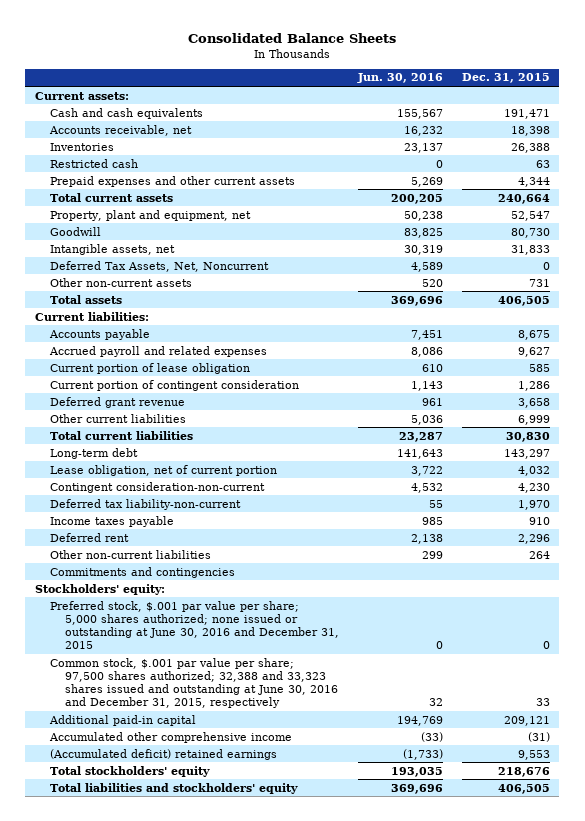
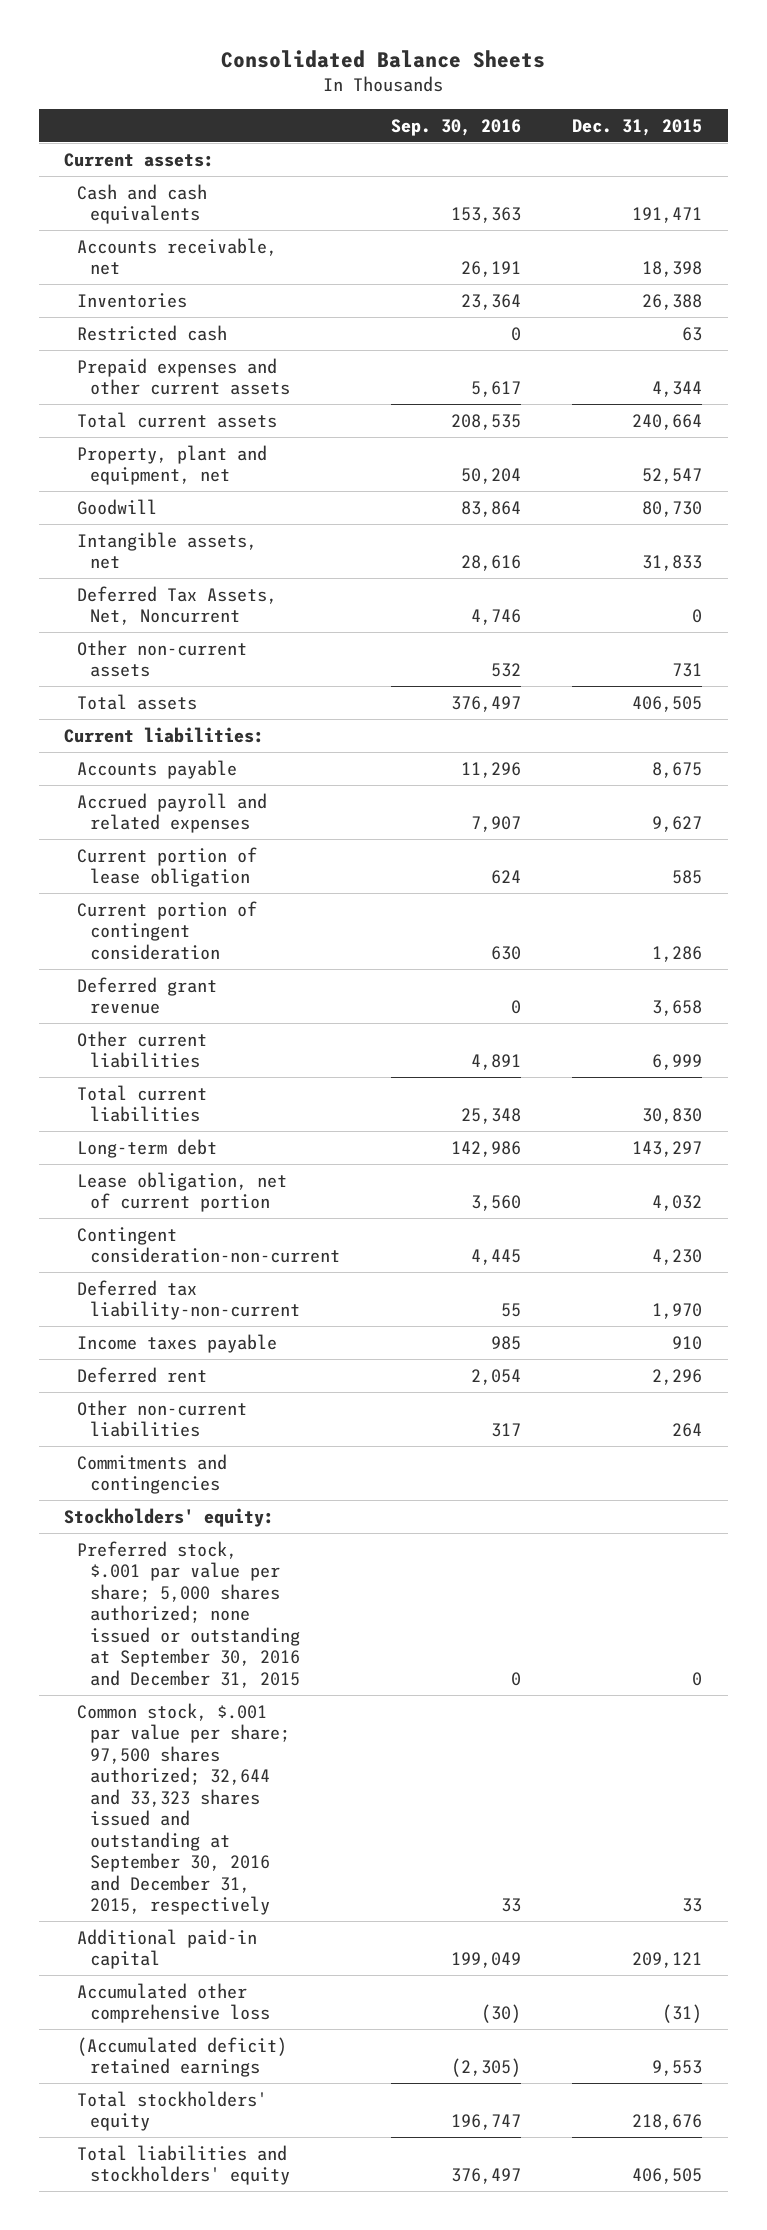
[356,73,443,84] Jun. 30, 2016 -> none
none -> [391,118,522,136] Sep. 30, 2016
[49,600,340,650] Preferred stock, $.001 par value per share; 5,000 shares authorized; none issued or outstanding at June 30, 2016 and December 31, 2015 -> [77,1540,301,1688] Preferred stock, $.001 par value per share; 5,000 shares authorized; none issued or outstanding at September 30, 2016 and December 31, 2015
[49,657,339,709] Common stock, $.001 par value per share; 97,500 shares authorized; 32,388 and 33,323 shares issued and outstanding at June 30, 2016 and December 31, 2015, respectively -> [77,1702,291,1916] Common stock, $.001 par value per share; 97,500 shares authorized; 32,644 and 33,323 shares issued and outstanding at September 30, 2016 and December 31, 2015, respectively
[48,731,292,743] Accumulated other comprehensive income -> [77,1982,271,2024] Accumulated other comprehensive loss

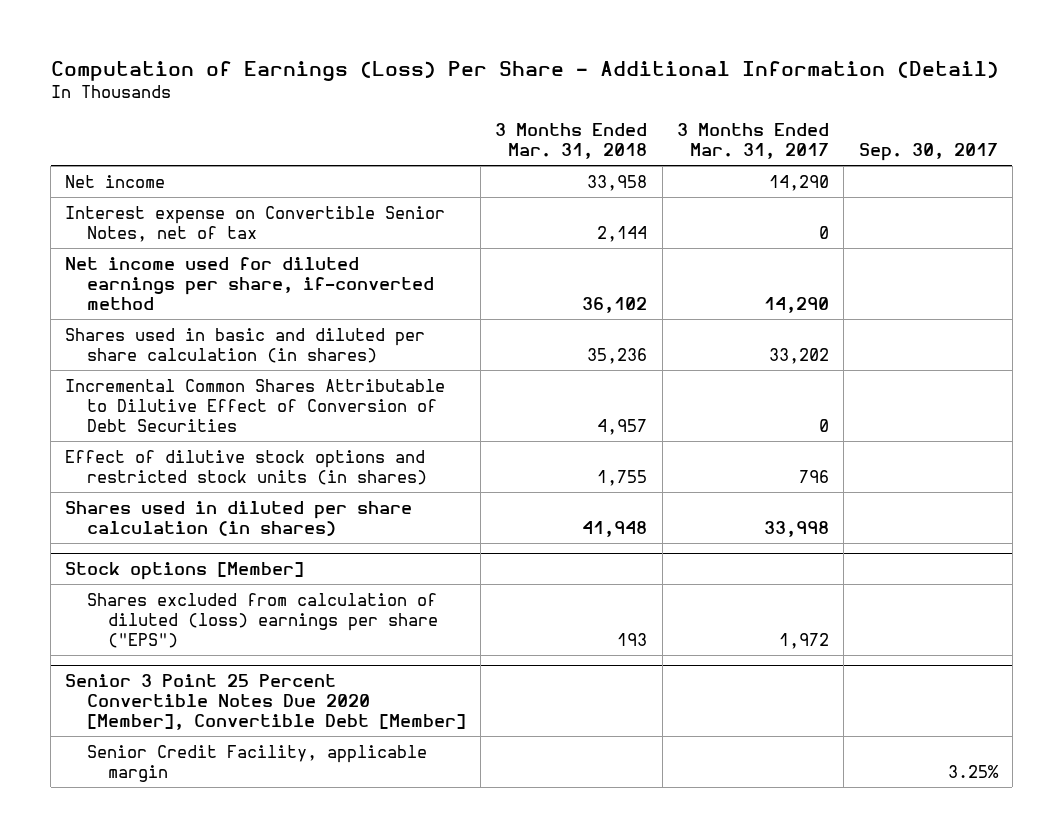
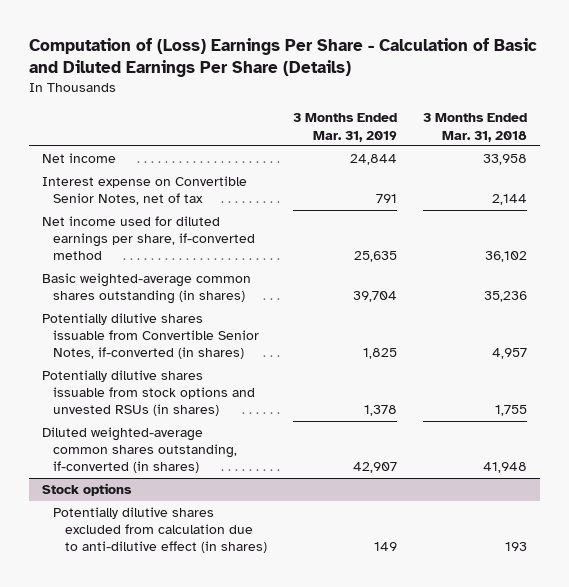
[50,61,999,82] Computation of Earnings (Loss) Per Share - Additional Information (Detail) -> [28,37,537,77] Computation of (Loss) Earnings Per Share - Calculation of Basic and Diluted Earnings Per Share (Details)
[676,123,829,160] 3 Months Ended Mar. 31, 2017 -> none
[858,143,998,162] Sep. 30, 2017 -> none
none -> [292,113,397,142] 3 Months Ended Mar. 31, 2019
[65,673,466,730] Senior 3 Point 25 Percent Convertible Notes Due 2020 [Member], Convertible Debt [Member] -> none
[86,744,427,782] Senior Credit Facility, applicable margin -> none
[65,327,426,363] Shares used in basic and diluted per share calculation (in shares) -> [41,273,251,305] Basic weighted-average common shares outstanding (in shares)
[65,378,446,432] Incremental Common Shares Attributable to Dilutive Effect of Conversion of Debt Securities -> [41,313,260,360] Potentially dilutive shares issuable from Convertible Senior Notes, if-converted (in shares)
[65,449,427,485] Effect of dilutive stock options and restricted stock units (in shares) -> [41,370,256,417] Potentially dilutive shares issuable from stock options and unvested RSUs (in shares)
[65,500,413,536] Shares used in diluted per share calculation (in shares) -> [41,427,238,474] Diluted weighted-average common shares outstanding, if-converted (in shares)
[65,561,305,580] Stock options [Member] -> [41,483,132,497] Stock options
[86,592,438,648] Shares excluded from calculation of diluted (loss) earnings per share ("EPS") -> [53,507,267,554] Potentially dilutive shares excluded from calculation due to anti-dilutive effect (in shares)

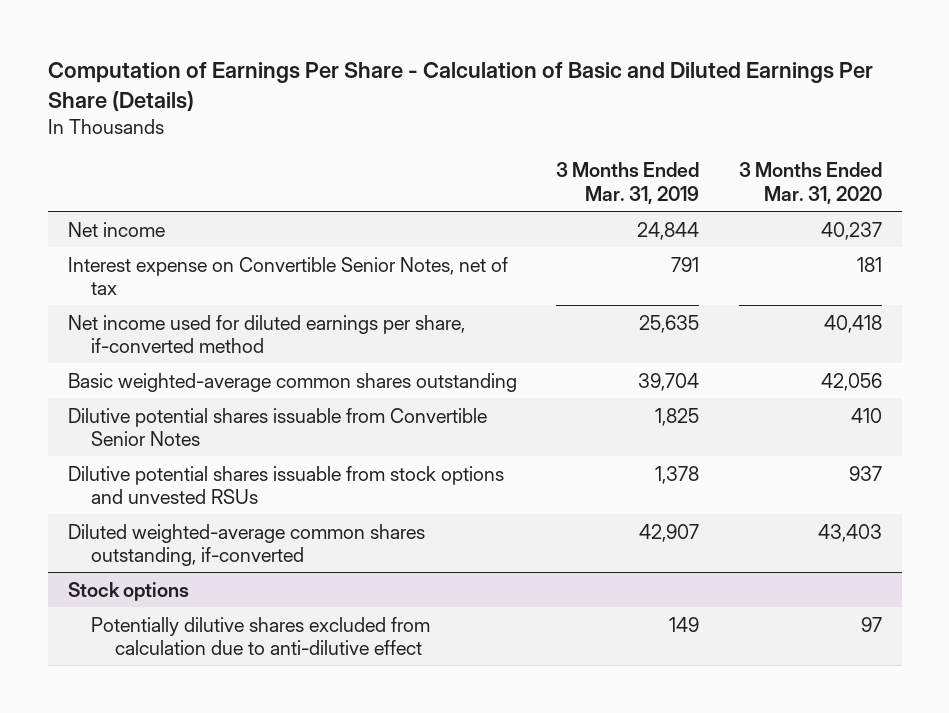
[28,37,537,77] Computation of (Loss) Earnings Per Share - Calculation of Basic and Diluted Earnings Per Share (Details) -> [47,61,873,111] Computation of Earnings Per Share - Calculation of Basic and Diluted Earnings Per Share (Details)
[422,113,527,142] 3 Months Ended Mar. 31, 2018 -> none
none -> [738,162,882,204] 3 Months Ended Mar. 31, 2020
[41,273,251,305] Basic weighted-average common shares outstanding (in shares) -> [67,372,517,392] Basic weighted-average common shares outstanding
[41,313,260,360] Potentially dilutive shares issuable from Convertible Senior Notes, if-converted (in shares) -> [67,407,487,446] Dilutive potential shares issuable from Convertible Senior Notes
[41,370,256,417] Potentially dilutive shares issuable from stock options and unvested RSUs (in shares) -> [67,465,504,504] Dilutive potential shares issuable from stock options and unvested RSUs
[41,427,238,474] Diluted weighted-average common shares outstanding, if-converted (in shares) -> [67,523,425,566] Diluted weighted-average common shares outstanding, if-converted
[53,507,267,554] Potentially dilutive shares excluded from calculation due to anti-dilutive effect (in shares) -> [91,616,431,655] Potentially dilutive shares excluded from calculation due to anti-dilutive effect

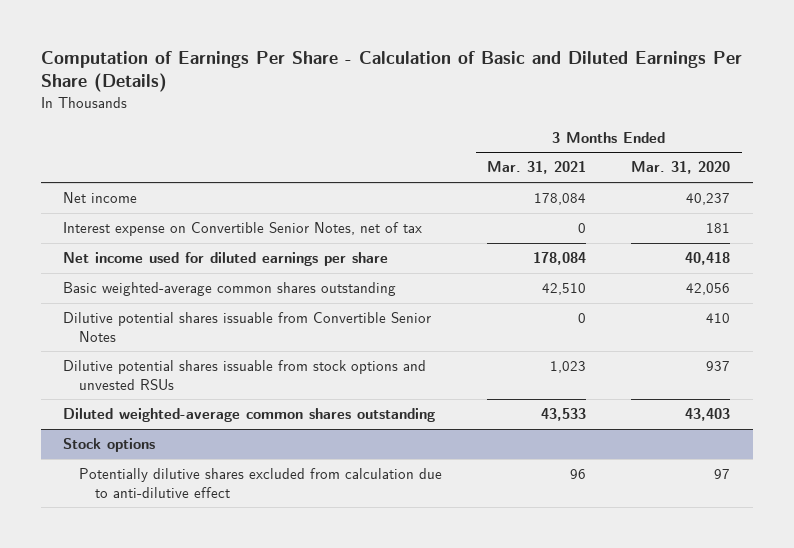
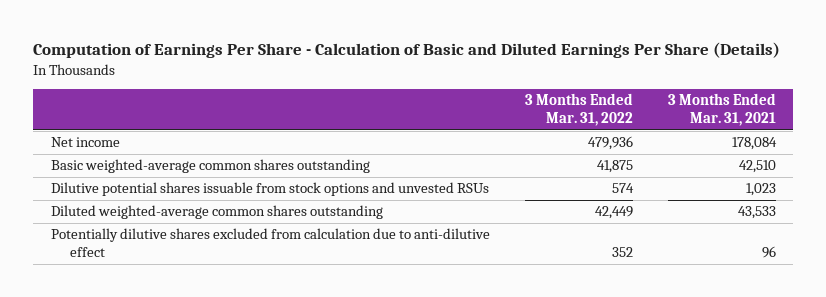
[631,161,731,175] Mar. 31, 2020 -> none
none -> [524,93,633,127] 3 Months Ended Mar. 31, 2022
[63,222,423,237] Interest expense on Convertible Senior Notes, net of tax -> none
[63,252,389,267] Net income used for diluted earnings per share -> none
[63,312,432,342] Dilutive potential shares issuable from Convertible Senior Notes -> none
[63,438,156,453] Stock options -> none

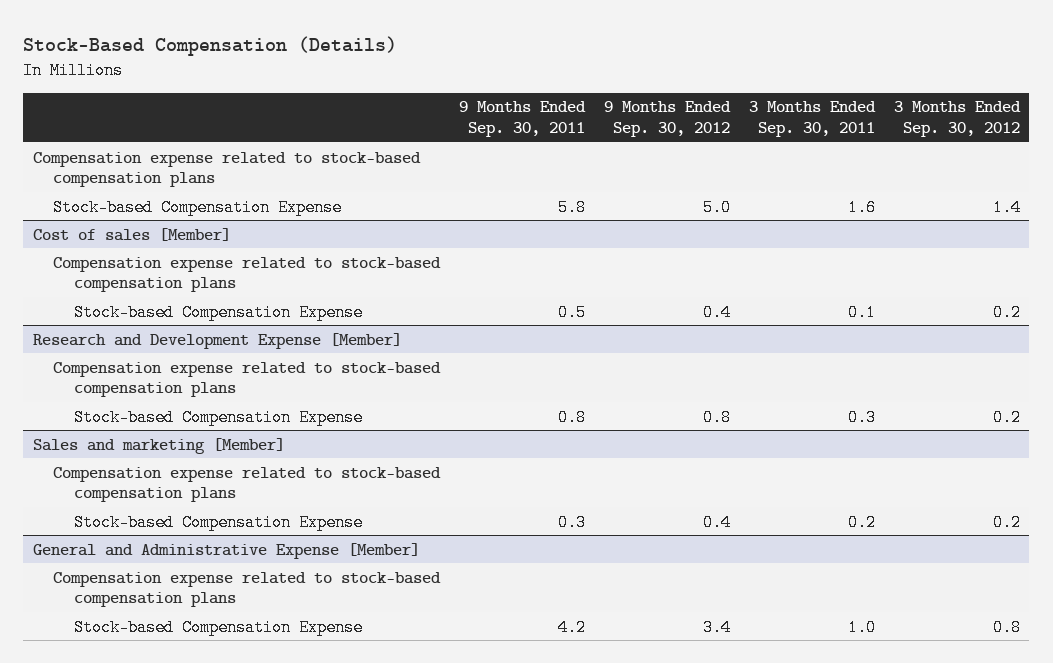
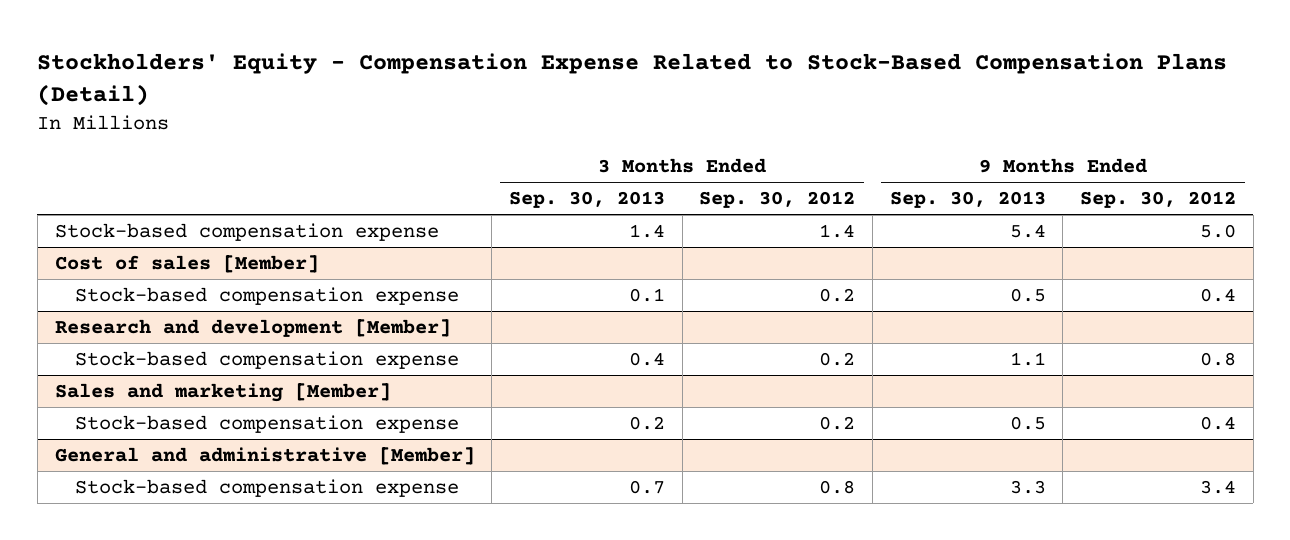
[23,35,398,56] Stock-Based Compensation (Details) -> [37,53,1228,107] Stockholders' Equity - Compensation Expense Related to Stock-Based Compensation Plans (Detail)
[459,101,587,137] 9 Months Ended Sep. 30, 2011 -> none
[748,101,876,137] 3 Months Ended Sep. 30, 2011 -> none
none -> [508,191,665,209] Sep. 30, 2013
none -> [889,191,1046,209] Sep. 30, 2013
[32,151,421,188] Compensation expense related to stock-based compensation plans -> none
[53,198,343,216] Stock-based Compensation Expense -> [54,223,439,242] Stock-based compensation expense
[53,256,442,293] Compensation expense related to stock-based compensation plans -> none
[53,361,442,398] Compensation expense related to stock-based compensation plans -> none
[73,303,363,321] Stock-based Compensation Expense -> [75,287,460,306] Stock-based compensation expense
[32,332,402,349] Research and Development Expense [Member] -> [54,319,451,338] Research and development [Member]
[73,408,363,426] Stock-based Compensation Expense -> [75,351,460,370] Stock-based compensation expense
[53,466,442,503] Compensation expense related to stock-based compensation plans -> none
[53,571,442,608] Compensation expense related to stock-based compensation plans -> none
[73,513,363,531] Stock-based Compensation Expense -> [75,415,460,434] Stock-based compensation expense
[32,542,420,559] General and Administrative Expense [Member] -> [54,447,475,466] General and administrative [Member]
[73,618,363,636] Stock-based Compensation Expense -> [75,479,460,498] Stock-based compensation expense

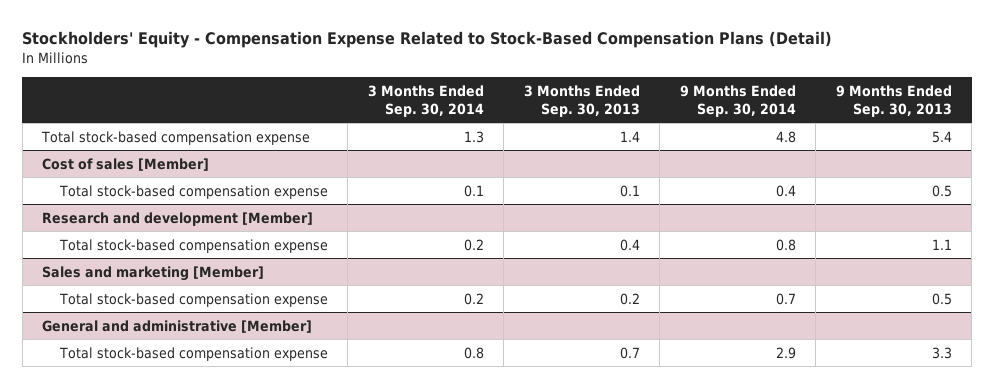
[699,191,856,209] Sep. 30, 2012 -> none
[1079,191,1236,209] Sep. 30, 2012 -> none
none -> [367,85,484,117] 3 Months Ended Sep. 30, 2014
none -> [679,85,796,117] 9 Months Ended Sep. 30, 2014
[54,223,439,242] Stock-based compensation expense -> [41,130,311,145] Total stock-based compensation expense
[75,287,460,306] Stock-based compensation expense -> [58,184,328,199] Total stock-based compensation expense
[75,351,460,370] Stock-based compensation expense -> [58,238,328,253] Total stock-based compensation expense
[75,415,460,434] Stock-based compensation expense -> [58,292,328,307] Total stock-based compensation expense
[75,479,460,498] Stock-based compensation expense -> [58,346,328,361] Total stock-based compensation expense

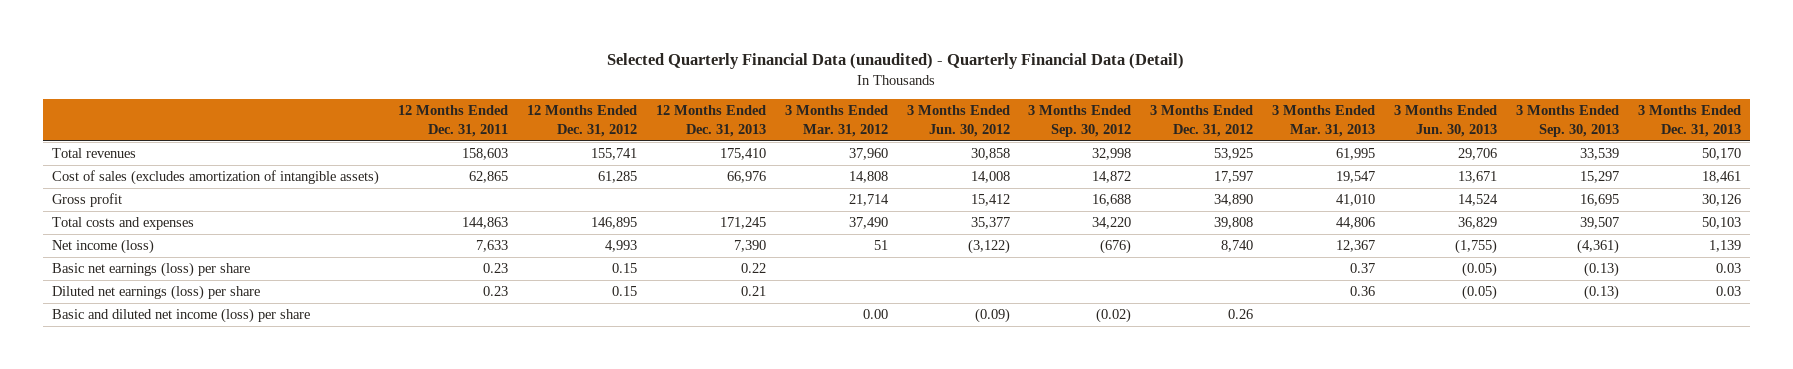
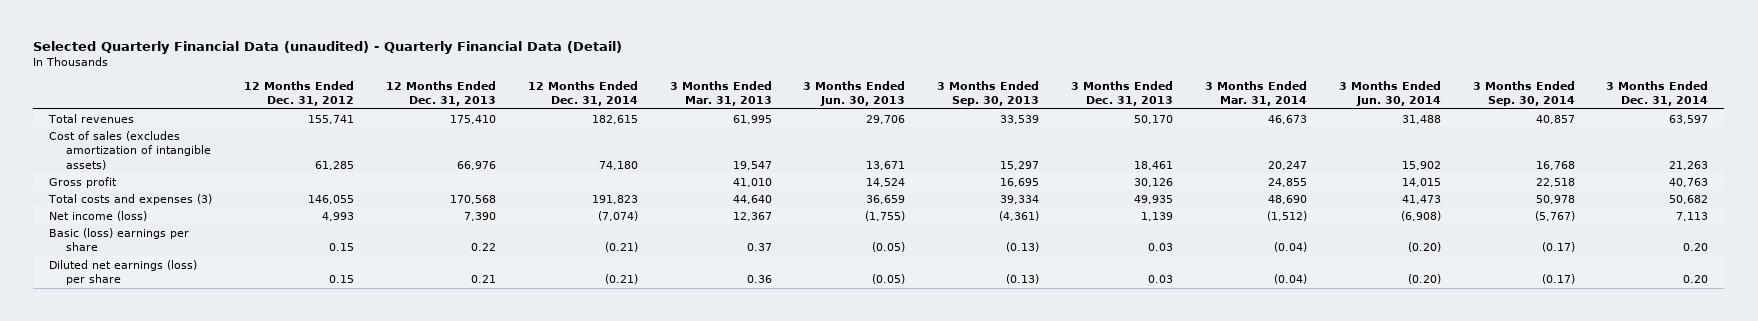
[398,105,509,137] 12 Months Ended Dec. 31, 2011 -> none
[784,105,888,137] 3 Months Ended Mar. 31, 2012 -> none
[906,105,1010,137] 3 Months Ended Jun. 30, 2012 -> none
[1028,105,1132,137] 3 Months Ended Sep. 30, 2012 -> none
[1150,105,1254,137] 3 Months Ended Dec. 31, 2012 -> none
none -> [527,80,638,107] 12 Months Ended Dec. 31, 2014
none -> [1204,80,1307,107] 3 Months Ended Mar. 31, 2014
none -> [1338,80,1441,107] 3 Months Ended Jun. 30, 2014
none -> [1472,80,1575,107] 3 Months Ended Sep. 30, 2014
none -> [1606,80,1709,107] 3 Months Ended Dec. 31, 2014
[52,217,195,231] Total costs and expenses -> [48,193,213,205] Total costs and expenses (3)
[590,217,637,230] 146,895 -> [308,194,355,204] 146,055
[719,217,766,230] 171,245 -> [449,194,496,204] 170,568
[1336,217,1376,230] 44,806 -> [732,194,772,204] 44,640
[1457,217,1497,230] 36,829 -> [866,194,906,204] 36,659
[1579,217,1619,230] 39,507 -> [1000,194,1040,204] 39,334
[1701,217,1741,230] 50,103 -> [1134,194,1174,204] 49,935
[52,262,251,278] Basic net earnings (loss) per share -> [49,227,190,252] Basic (loss) earnings per share
[52,308,311,324] Basic and diluted net income (loss) per share -> none

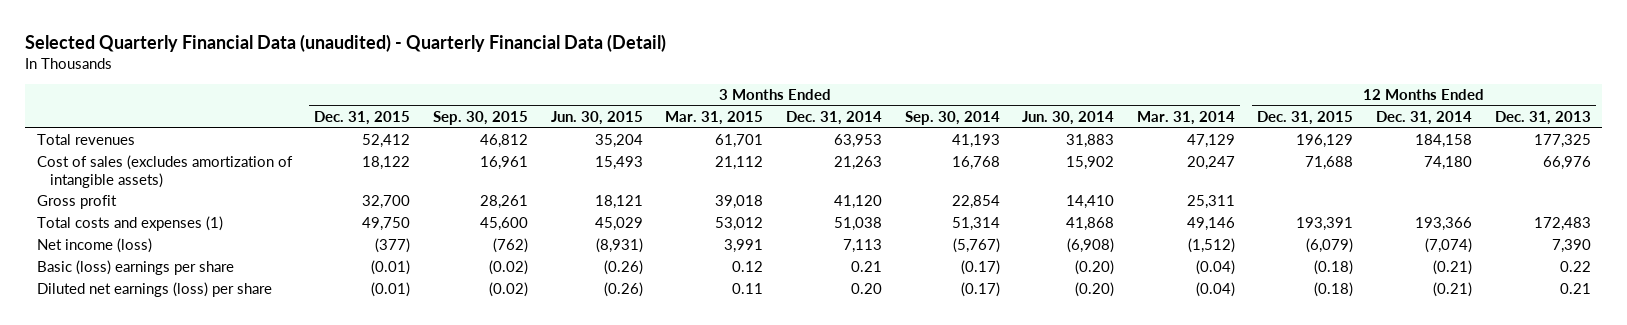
[244,80,355,107] 12 Months Ended Dec. 31, 2012 -> none
[669,80,772,107] 3 Months Ended Mar. 31, 2013 -> none
[803,80,906,107] 3 Months Ended Jun. 30, 2013 -> none
[937,80,1040,107] 3 Months Ended Sep. 30, 2013 -> none
[1071,80,1174,107] 3 Months Ended Dec. 31, 2013 -> none
none -> [314,111,411,126] Dec. 31, 2015
none -> [432,111,528,126] Sep. 30, 2015
none -> [550,111,643,126] Jun. 30, 2015
none -> [665,111,764,126] Mar. 31, 2015
none -> [1257,111,1354,126] Dec. 31, 2015
[449,114,496,124] 175,410 -> [1533,134,1591,149] 177,325
[591,114,638,124] 182,615 -> [1415,134,1473,149] 184,158
[1267,114,1307,124] 46,673 -> [1186,134,1235,149] 47,129
[1401,114,1441,124] 31,488 -> [1066,134,1115,149] 31,883
[1535,114,1575,124] 40,857 -> [951,134,1000,149] 41,193
[1669,114,1709,124] 63,597 -> [833,134,882,149] 63,953
[1267,177,1307,187] 24,855 -> [1186,195,1235,210] 25,311
[1401,177,1441,187] 14,015 -> [1066,195,1115,210] 14,410
[1535,177,1575,187] 22,518 -> [951,195,1000,210] 22,854
[1669,177,1709,187] 40,763 -> [833,195,882,210] 41,120
[48,193,213,205] Total costs and expenses (3) -> [36,216,223,232] Total costs and expenses (1)
[449,194,496,204] 170,568 -> [1533,217,1591,232] 172,483
[591,194,638,204] 191,823 -> [1415,217,1473,232] 193,366
[1267,194,1307,204] 48,690 -> [1186,217,1235,232] 49,146
[1401,194,1441,204] 41,473 -> [1066,217,1115,232] 41,868
[1535,194,1575,204] 50,978 -> [951,217,1000,232] 51,314
[1669,194,1709,204] 50,682 -> [833,217,882,232] 51,038
[1683,243,1709,252] 0.20 -> [850,261,882,273] 0.21

